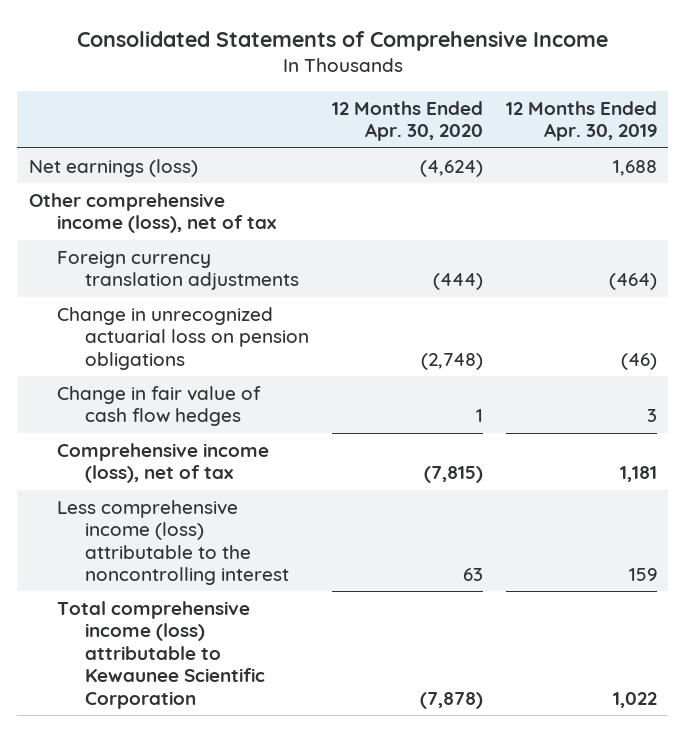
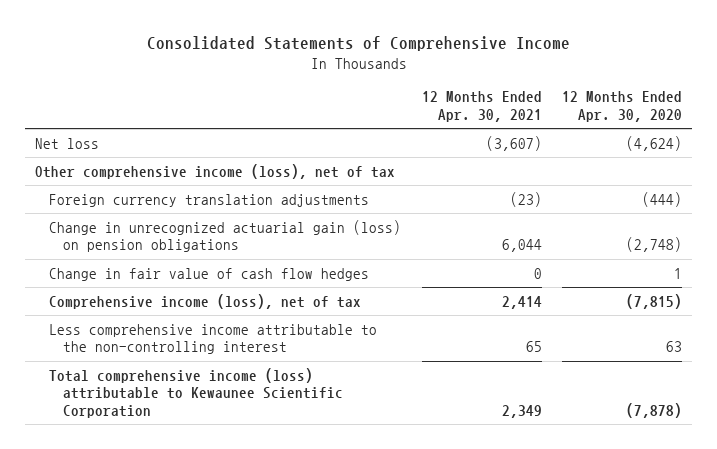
[505,100,657,142] 12 Months Ended Apr. 30, 2019 -> none
none -> [421,91,542,122] 12 Months Ended Apr. 30, 2021
[28,158,198,177] Net earnings (loss) -> [35,137,100,149] Net loss
[56,306,309,370] Change in unrecognized actuarial loss on pension obligations -> [49,219,402,253] Change in unrecognized actuarial gain (loss) on pension obligations
[56,499,289,586] Less comprehensive income (loss) attributable to the noncontrolling interest -> [49,323,378,355] Less comprehensive income attributable to the non-controlling interest

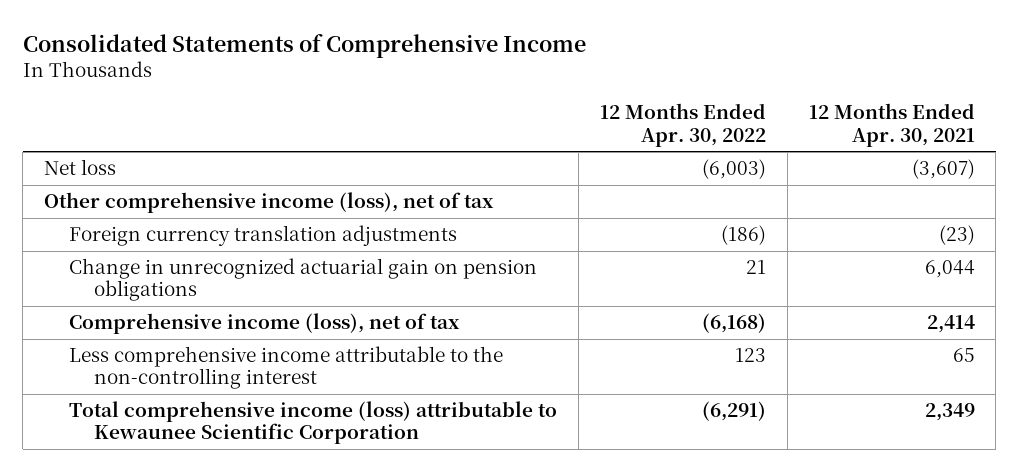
[562,91,683,122] 12 Months Ended Apr. 30, 2020 -> none
none -> [599,103,766,147] 12 Months Ended Apr. 30, 2022
[49,267,370,281] Change in fair value of cash flow hedges -> none
[49,219,402,253] Change in unrecognized actuarial gain (loss) on pension obligations -> [69,258,538,302] Change in unrecognized actuarial gain on pension obligations

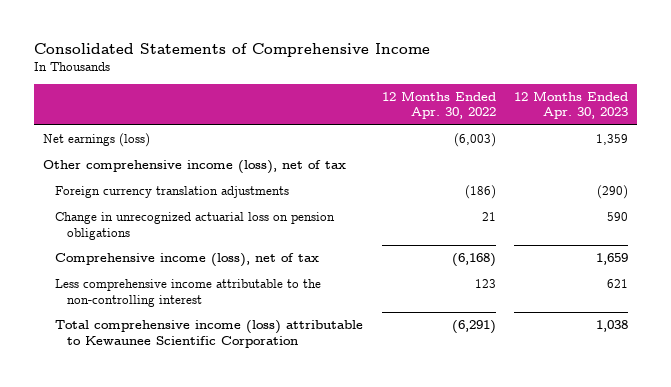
[808,103,975,147] 12 Months Ended Apr. 30, 2021 -> none
none -> [513,90,628,120] 12 Months Ended Apr. 30, 2023
[44,159,117,176] Net loss -> [43,133,151,148] Net earnings (loss)
[69,258,538,302] Change in unrecognized actuarial gain on pension obligations -> [55,212,336,240] Change in unrecognized actuarial loss on pension obligations

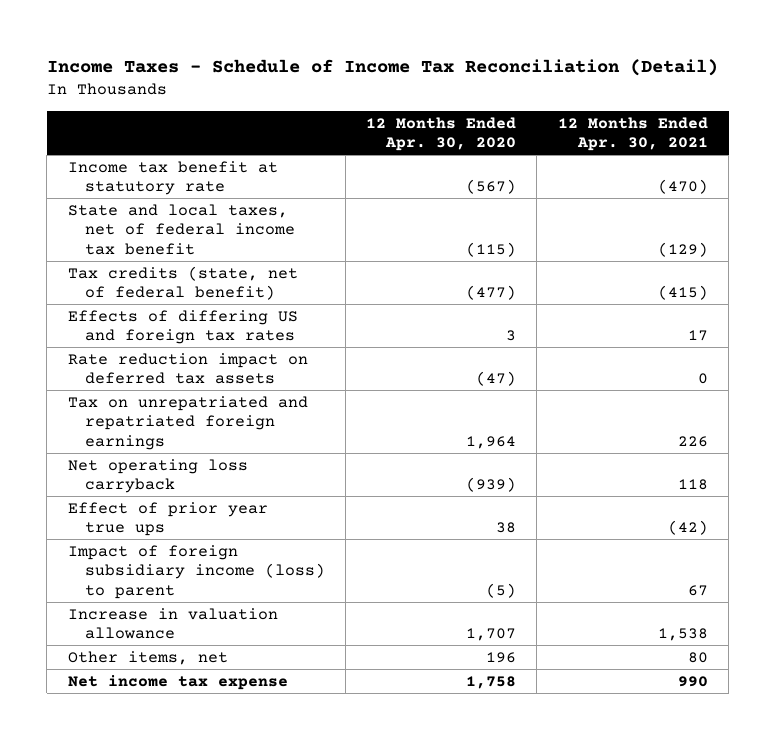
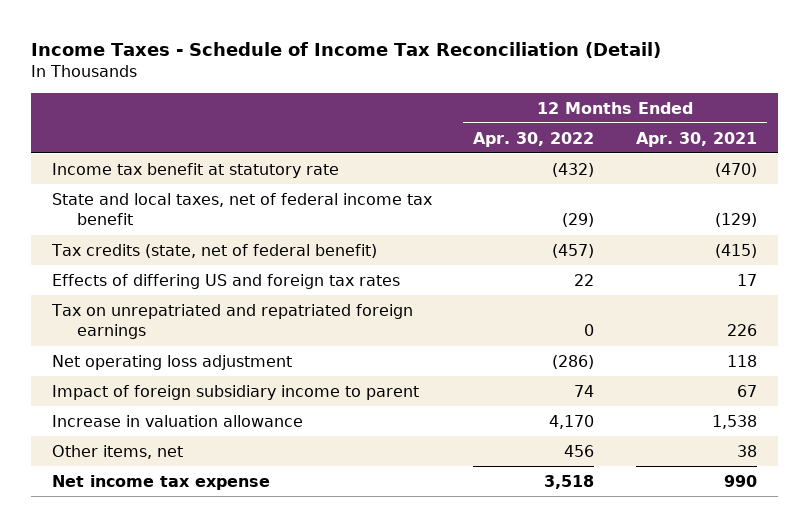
[366,116,517,151] 12 Months Ended Apr. 30, 2020 -> none
none -> [473,131,595,147] Apr. 30, 2022
[67,352,308,385] Rate reduction impact on deferred tax assets -> none
[67,501,268,537] Effect of prior year true ups -> none
[67,458,248,494] Net operating loss carryback -> [51,354,292,370] Net operating loss adjustment
[67,544,325,599] Impact of foreign subsidiary income (loss) to parent -> [51,384,419,400] Impact of foreign subsidiary income to parent
[687,651,708,663] 80 -> [736,444,757,457] 38

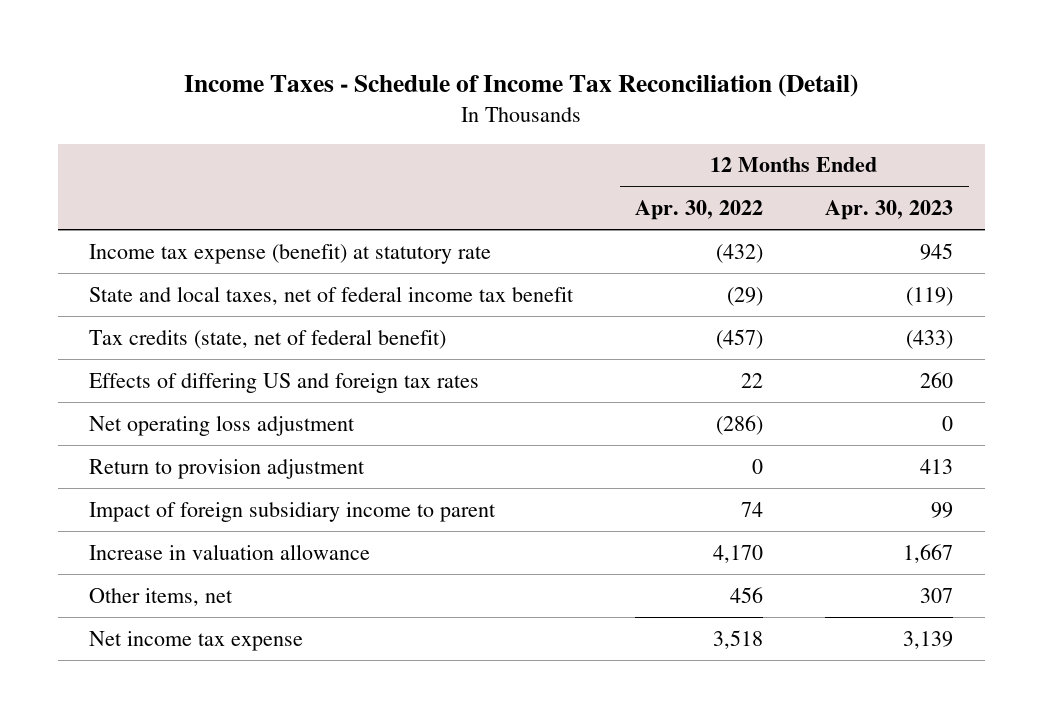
[635,131,757,147] Apr. 30, 2021 -> none
none -> [825,200,954,221] Apr. 30, 2023
[51,162,339,178] Income tax benefit at statutory rate -> [89,243,492,264] Income tax expense (benefit) at statutory rate
[50,303,413,340] Tax on unrepatriated and repatriated foreign earnings -> none
none -> [89,458,366,479] Return to provision adjustment

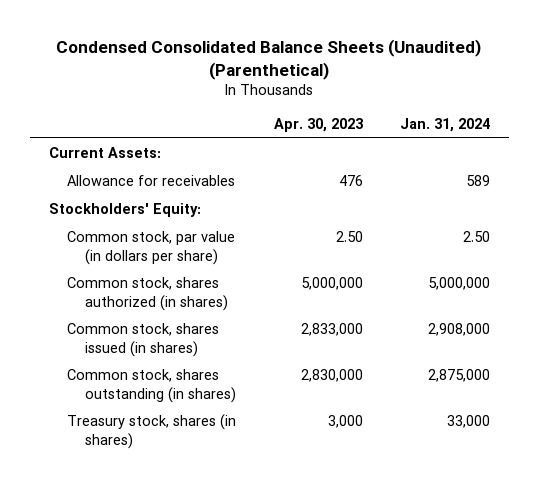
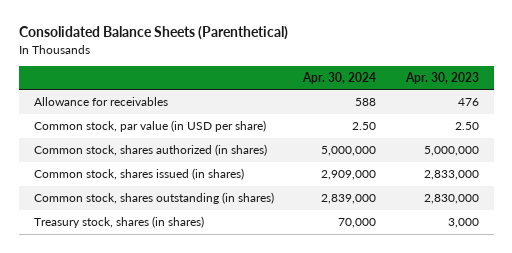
[56,38,482,80] Condensed Consolidated Balance Sheets (Unaudited) (Parenthetical) -> [18,26,288,41] Consolidated Balance Sheets (Parenthetical)
[400,118,491,133] Jan. 31, 2024 -> none
none -> [302,71,377,84] Apr. 30, 2024
[48,147,161,159] Current Assets: -> none
[48,203,201,218] Stockholders' Equity: -> none
[66,231,235,265] Common stock, par value (in dollars per share) -> [33,120,266,133] Common stock, par value (in USD per share)

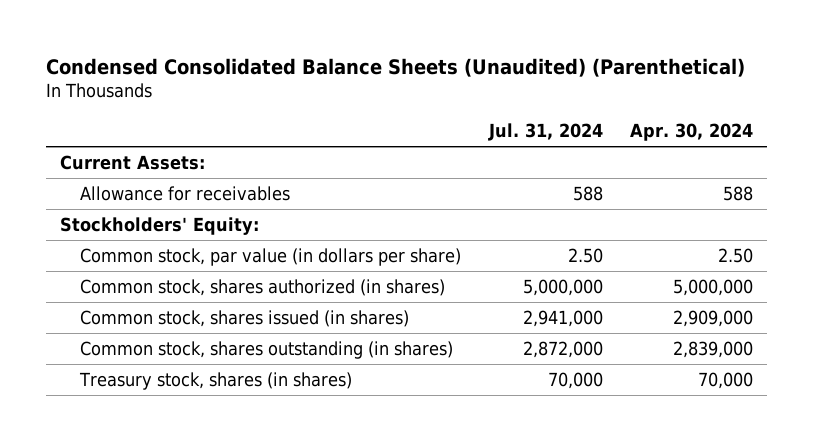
[18,26,288,41] Consolidated Balance Sheets (Parenthetical) -> [46,57,746,77] Condensed Consolidated Balance Sheets (Unaudited) (Parenthetical)
[404,71,479,84] Apr. 30, 2023 -> none
none -> [487,123,603,142] Jul. 31, 2024
none -> [60,155,206,171] Current Assets:
none -> [60,217,260,236] Stockholders' Equity:
[33,120,266,133] Common stock, par value (in USD per share) -> [79,248,461,267] Common stock, par value (in dollars per share)

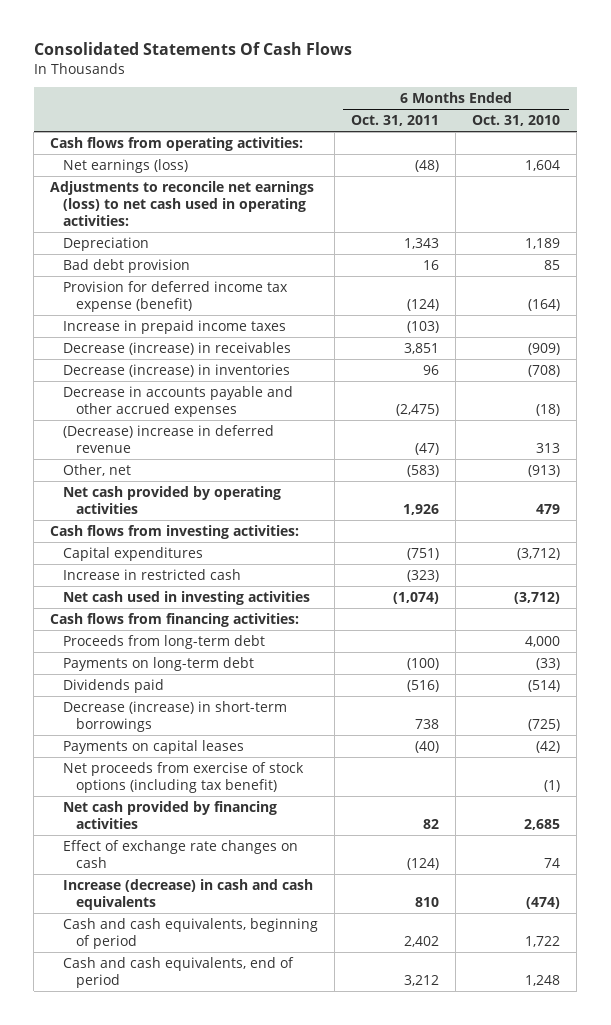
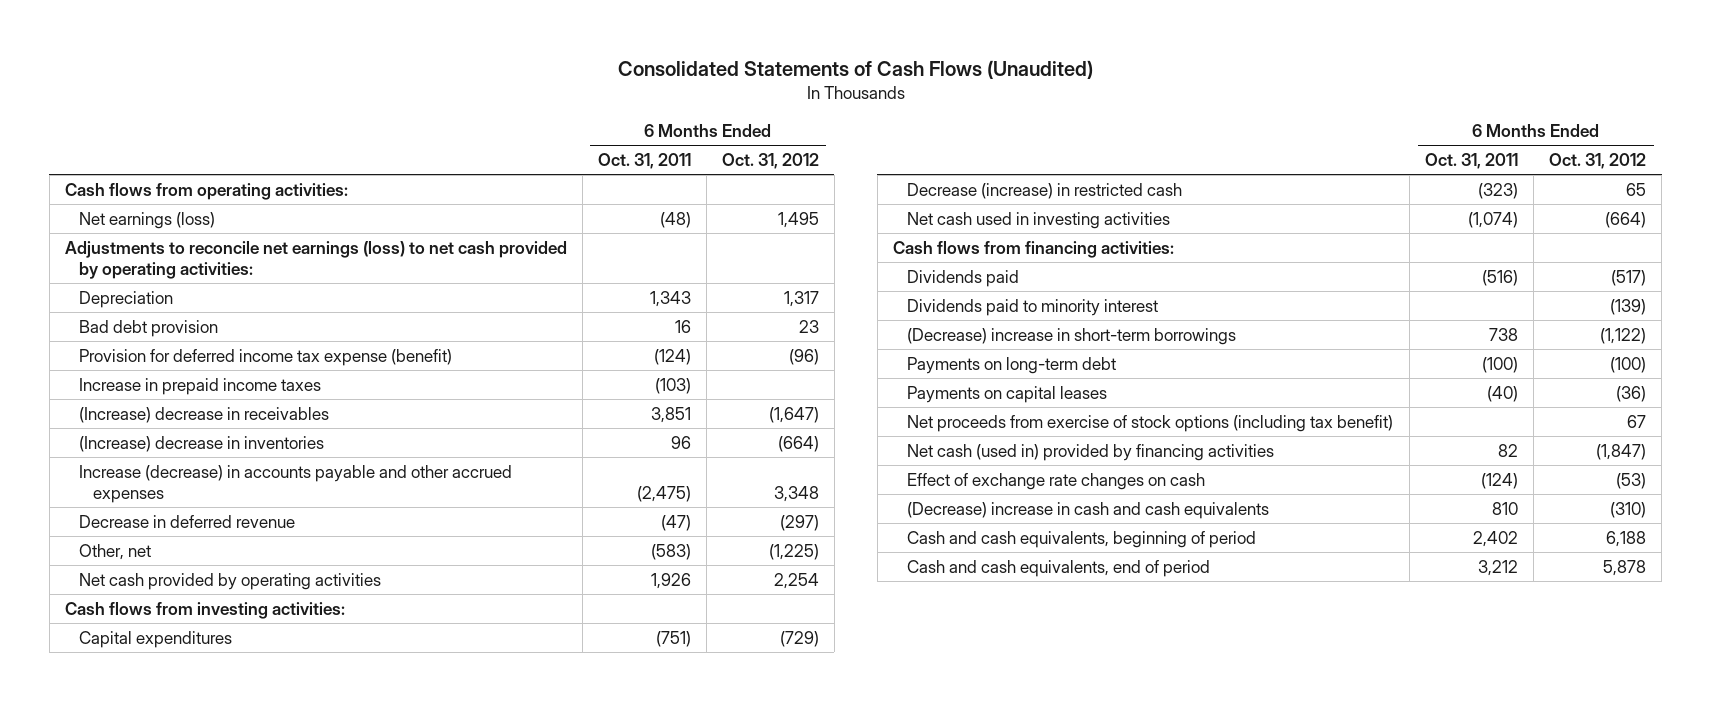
[33,42,352,56] Consolidated Statements Of Cash Flows -> [617,60,1093,80] Consolidated Statements of Cash Flows (Unaudited)
[472,115,561,127] Oct. 31, 2010 -> none
none -> [721,152,819,169] Oct. 31, 2012
[50,180,315,227] Adjustments to reconcile net earnings (loss) to net cash used in operating activities: -> [64,240,567,279] Adjustments to reconcile net earnings (loss) to net cash provided by operating activities:
[63,341,292,355] Decrease (increase) in receivables -> [79,406,330,423] (Increase) decrease in receivables
[63,363,291,377] Decrease (increase) in inventories -> [79,435,325,452] (Increase) decrease in inventories
[63,385,294,418] Decrease in accounts payable and other accrued expenses -> [79,464,513,503] Increase (decrease) in accounts payable and other accrued expenses
[63,424,275,454] (Decrease) increase in deferred revenue -> [79,514,296,528] Decrease in deferred revenue
[63,568,242,580] Increase in restricted cash -> [906,182,1182,199] Decrease (increase) in restricted cash
[63,634,266,649] Proceeds from long-term debt -> none
none -> [906,298,1158,316] Dividends paid to minority interest
[63,700,288,733] Decrease (increase) in short-term borrowings -> [906,327,1236,345] (Decrease) increase in short-term borrowings
[63,656,255,671] Payments on long-term debt -> [906,356,1116,374] Payments on long-term debt
[63,800,278,830] Net cash provided by financing activities -> [906,443,1274,461] Net cash (used in) provided by financing activities
[63,878,314,911] Increase (decrease) in cash and cash equivalents -> [906,501,1269,519] (Decrease) increase in cash and cash equivalents

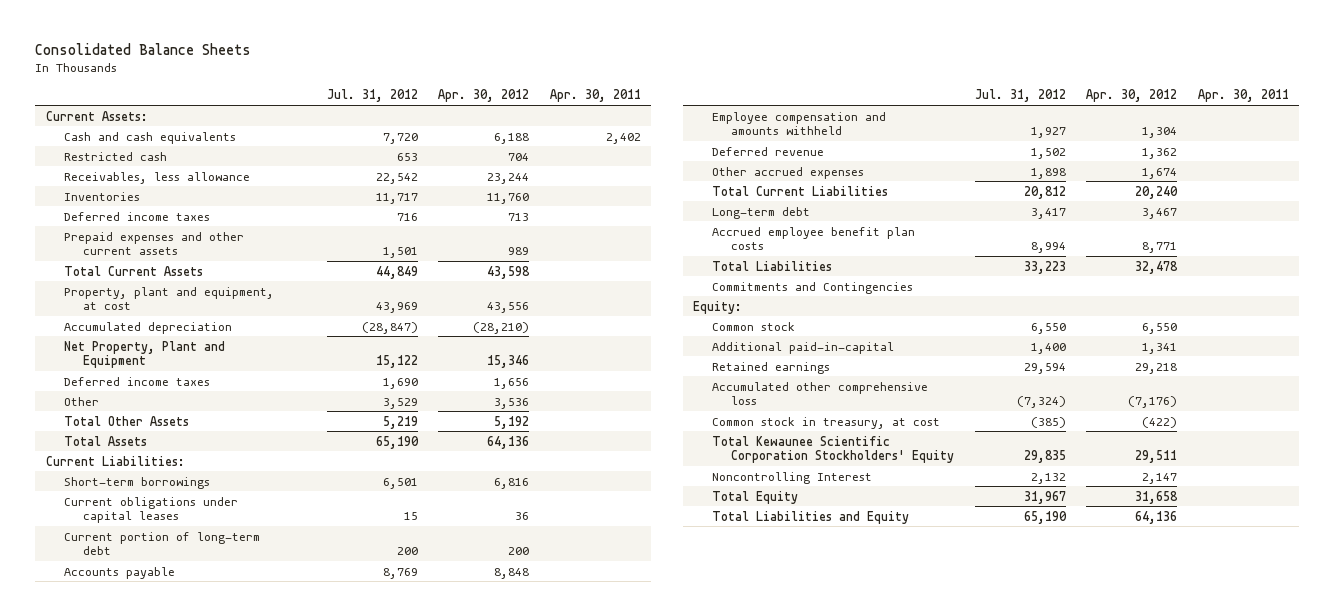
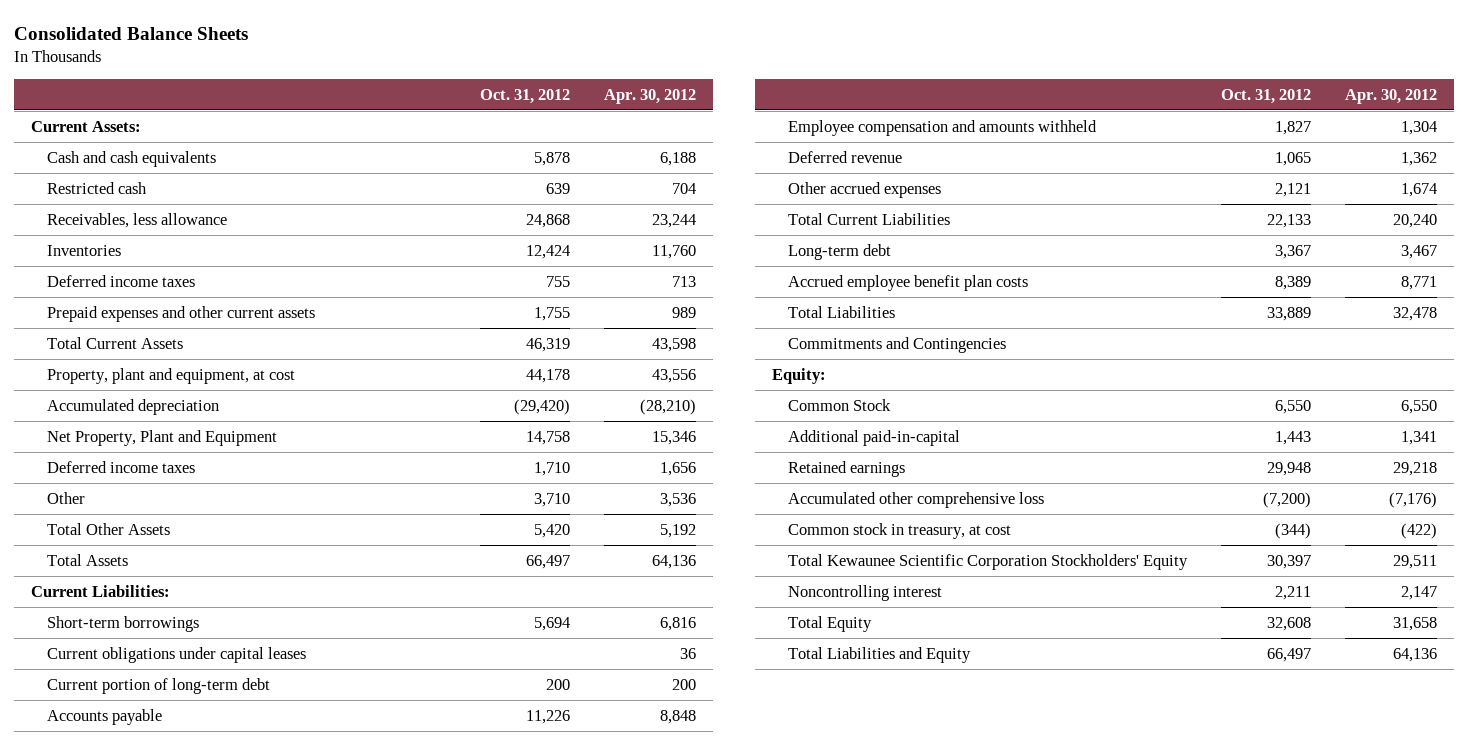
[326,89,418,103] Jul. 31, 2012 -> none
[550,89,642,103] Apr. 30, 2011 -> none
none -> [479,88,570,104] Oct. 31, 2012
[712,321,796,331] Common stock -> [787,398,891,411] Common Stock
[712,471,873,484] Noncontrolling Interest -> [787,584,942,601] Noncontrolling interest

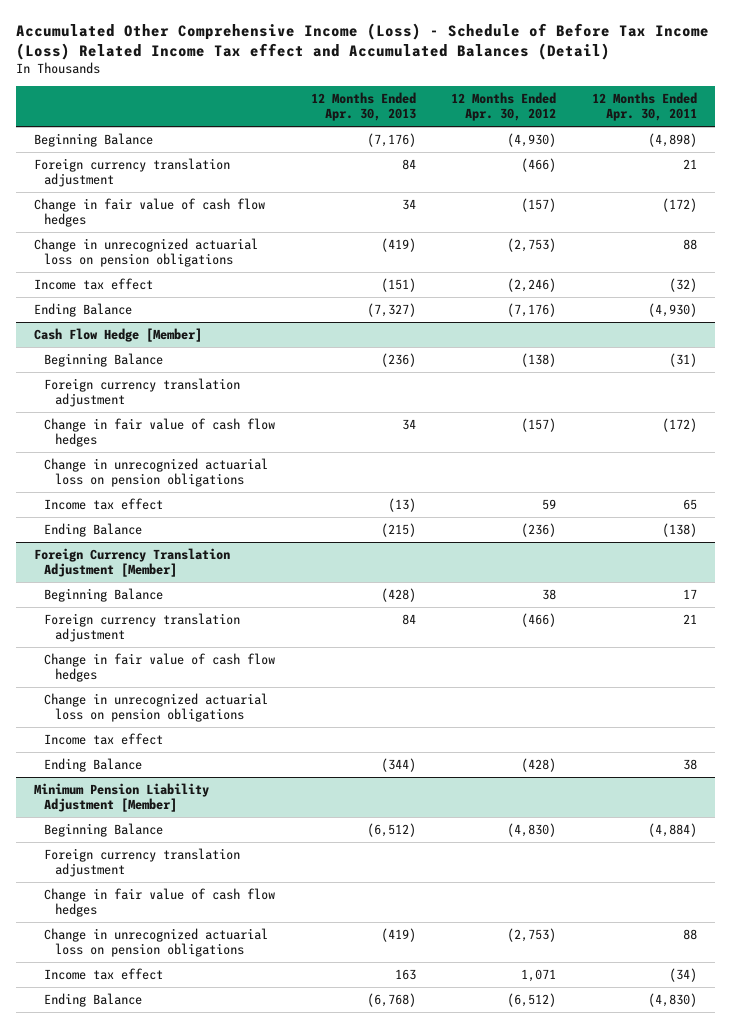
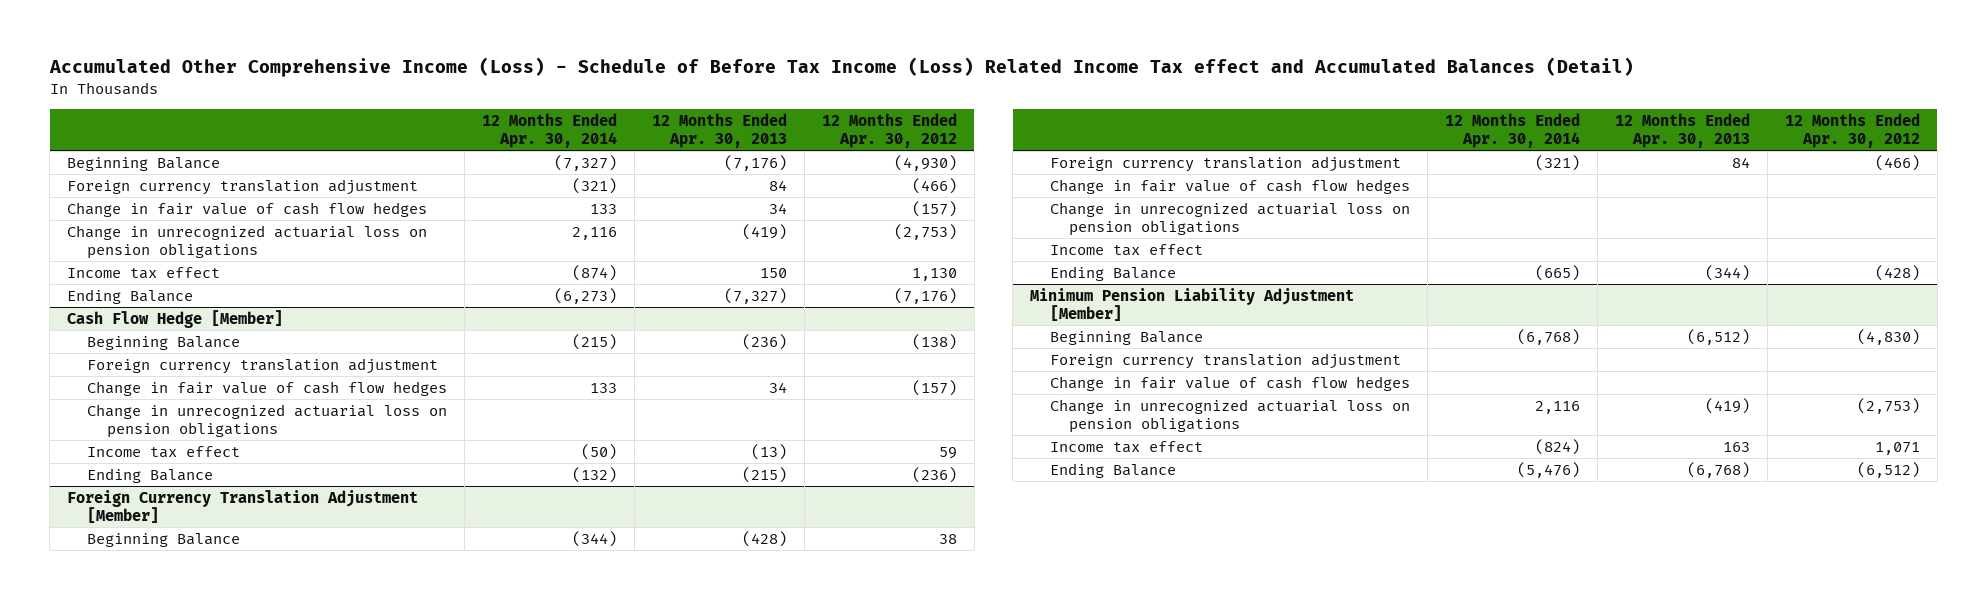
[591,92,697,122] 12 Months Ended Apr. 30, 2011 -> none
none -> [481,112,617,149] 12 Months Ended Apr. 30, 2014
[380,278,416,293] (151) -> [759,267,787,278] 150
[507,278,557,293] (2,246) -> [911,267,957,281] 1,130

